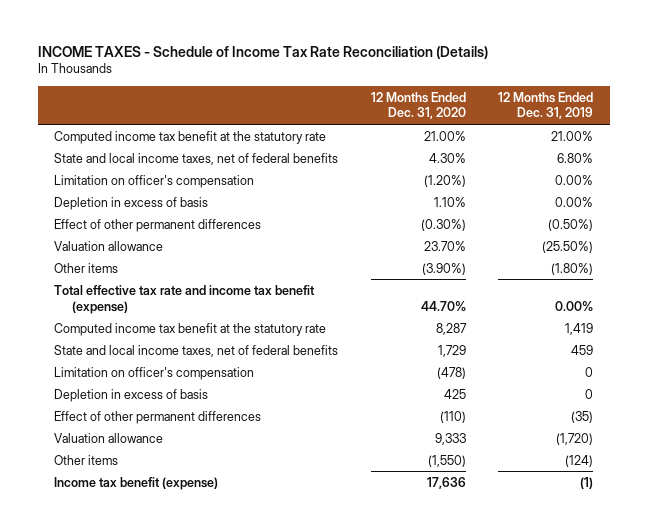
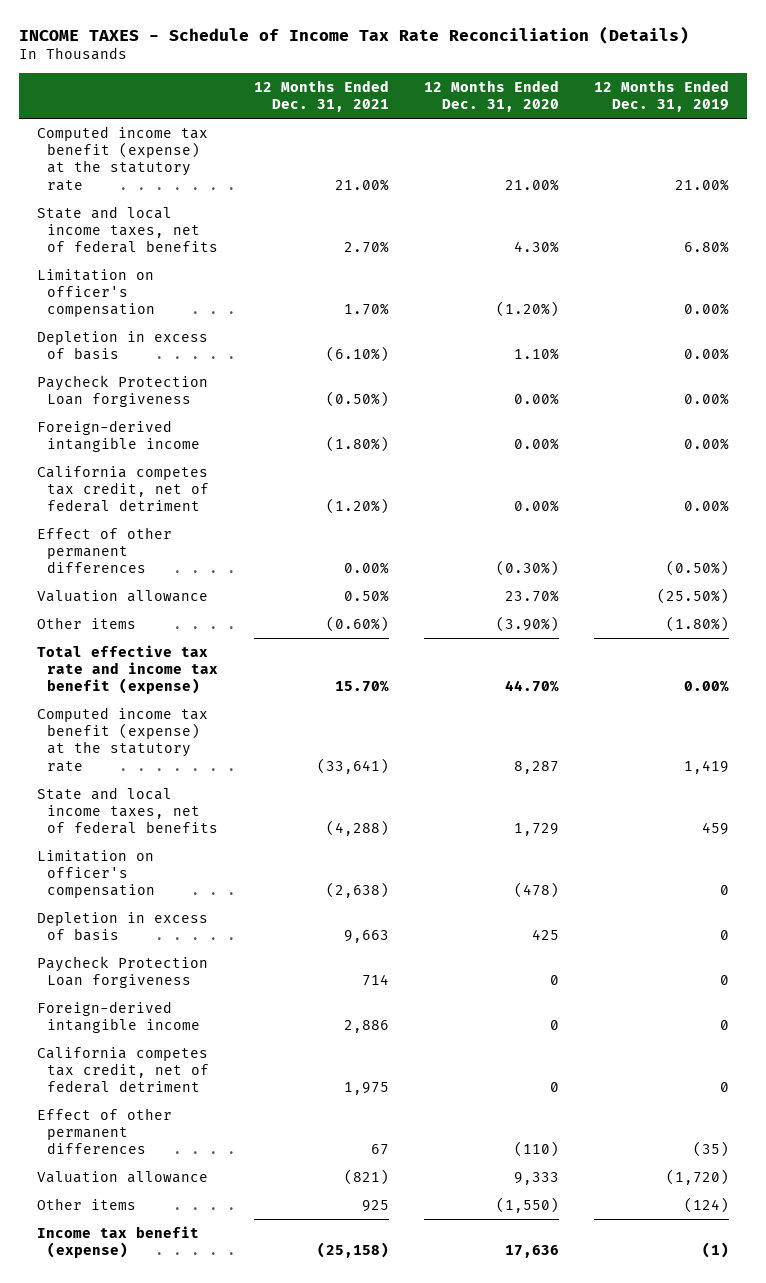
none -> [253,79,389,113] 12 Months Ended Dec. 31, 2021
[53,130,326,144] Computed income tax benefit at the statutory rate -> [36,125,208,191] Computed income tax benefit (expense) at the statutory rate
none -> [36,374,208,408] Paycheck Protection Loan forgiveness
none -> [36,419,201,453] Foreign-derived intangible income
none -> [36,465,210,513] California competes tax credit, net of federal detriment
[53,322,326,336] Computed income tax benefit at the statutory rate -> [36,706,208,772] Computed income tax benefit (expense) at the statutory rate
none -> [36,955,208,989] Paycheck Protection Loan forgiveness
none -> [36,1000,201,1034] Foreign-derived intangible income
none -> [36,1046,210,1094] California competes tax credit, net of federal detriment

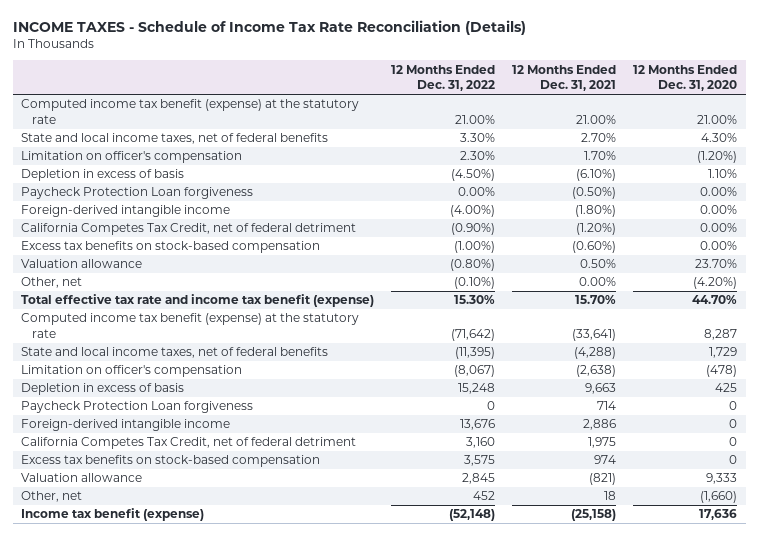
[593,79,729,113] 12 Months Ended Dec. 31, 2019 -> none
none -> [391,64,496,92] 12 Months Ended Dec. 31, 2022
[36,526,172,574] Effect of other permanent differences -> none
[36,465,210,513] California competes tax credit, net of federal detriment -> [21,223,357,236] California Competes Tax Credit, net of federal detriment
none -> [21,241,321,254] Excess tax benefits on stock-based compensation
[36,616,136,629] Other items -> [21,277,83,289] Other, net
[325,615,389,632] (0.60%) -> [579,277,617,287] 0.00%
[495,615,559,632] (3.90%) -> [693,277,738,290] (4.20%)
[36,1107,172,1155] Effect of other permanent differences -> none
[36,1046,210,1094] California competes tax credit, net of federal detriment -> [21,437,357,450] California Competes Tax Credit, net of federal detriment
none -> [21,455,321,468] Excess tax benefits on stock-based compensation
[36,1197,136,1210] Other items -> [21,491,83,503] Other, net
[361,1199,389,1212] 925 -> [604,491,617,501] 18
[495,1196,559,1213] (1,550) -> [700,491,738,504] (1,660)

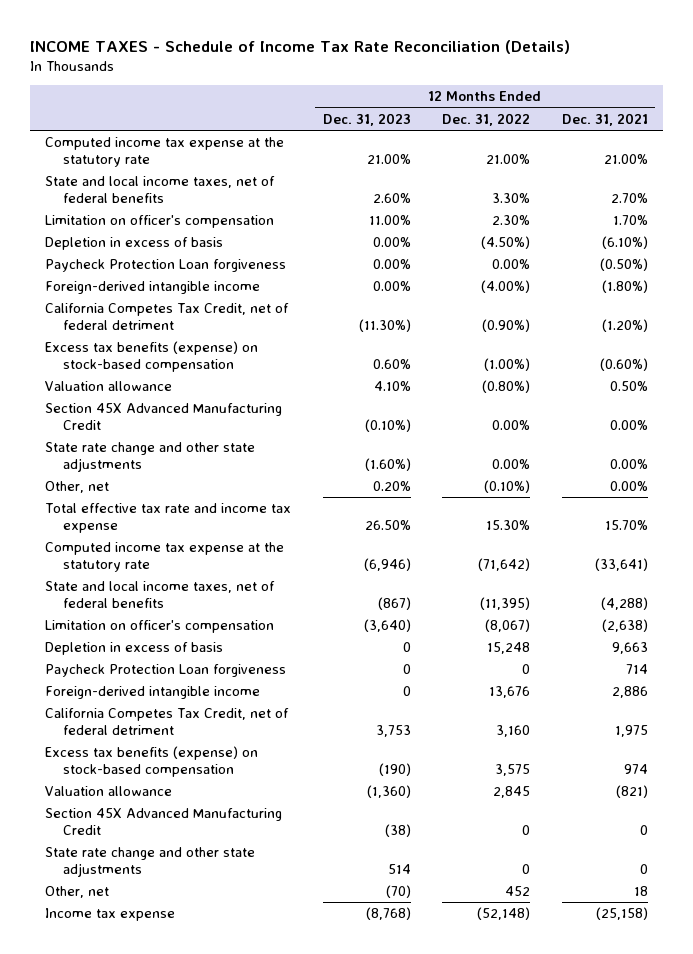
[633,64,738,92] 12 Months Ended Dec. 31, 2020 -> none
none -> [322,112,411,126] Dec. 31, 2023
[21,99,360,124] Computed income tax benefit (expense) at the statutory rate -> [45,137,285,167] Computed income tax expense at the statutory rate
[21,241,321,254] Excess tax benefits on stock-based compensation -> [45,341,259,372] Excess tax benefits (expense) on stock-based compensation
none -> [45,403,283,430] Section 45X Advanced Manufacturing Credit
none -> [45,442,256,472] State rate change and other state adjustments
[21,294,375,308] Total effective tax rate and income tax benefit (expense) -> [45,503,292,533] Total effective tax rate and income tax expense
[21,313,360,338] Computed income tax benefit (expense) at the statutory rate -> [45,542,285,572] Computed income tax expense at the statutory rate
[21,455,321,468] Excess tax benefits on stock-based compensation -> [45,746,259,777] Excess tax benefits (expense) on stock-based compensation
none -> [45,808,283,835] Section 45X Advanced Manufacturing Credit
none -> [45,847,256,877] State rate change and other state adjustments
[21,508,205,522] Income tax benefit (expense) -> [45,908,176,922] Income tax expense

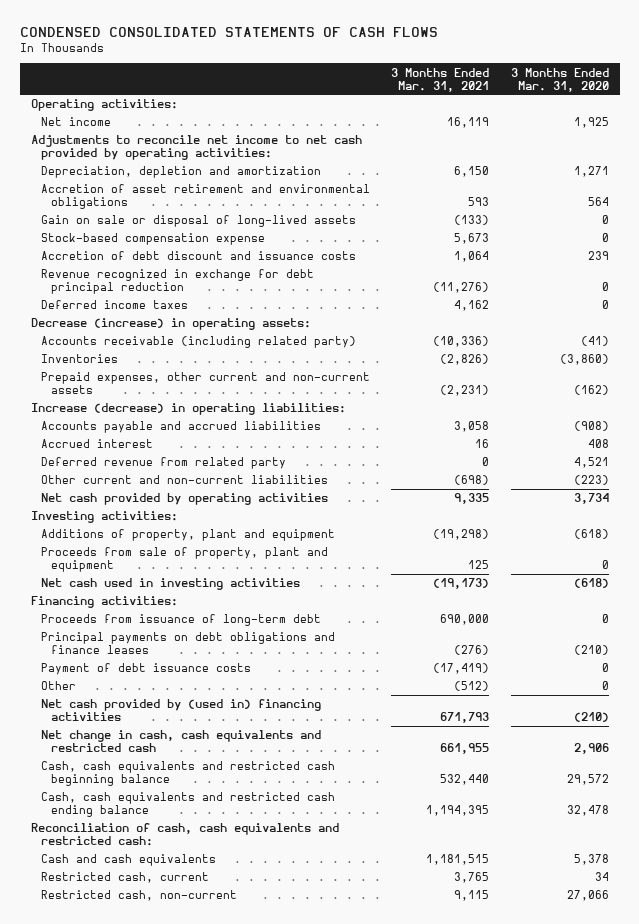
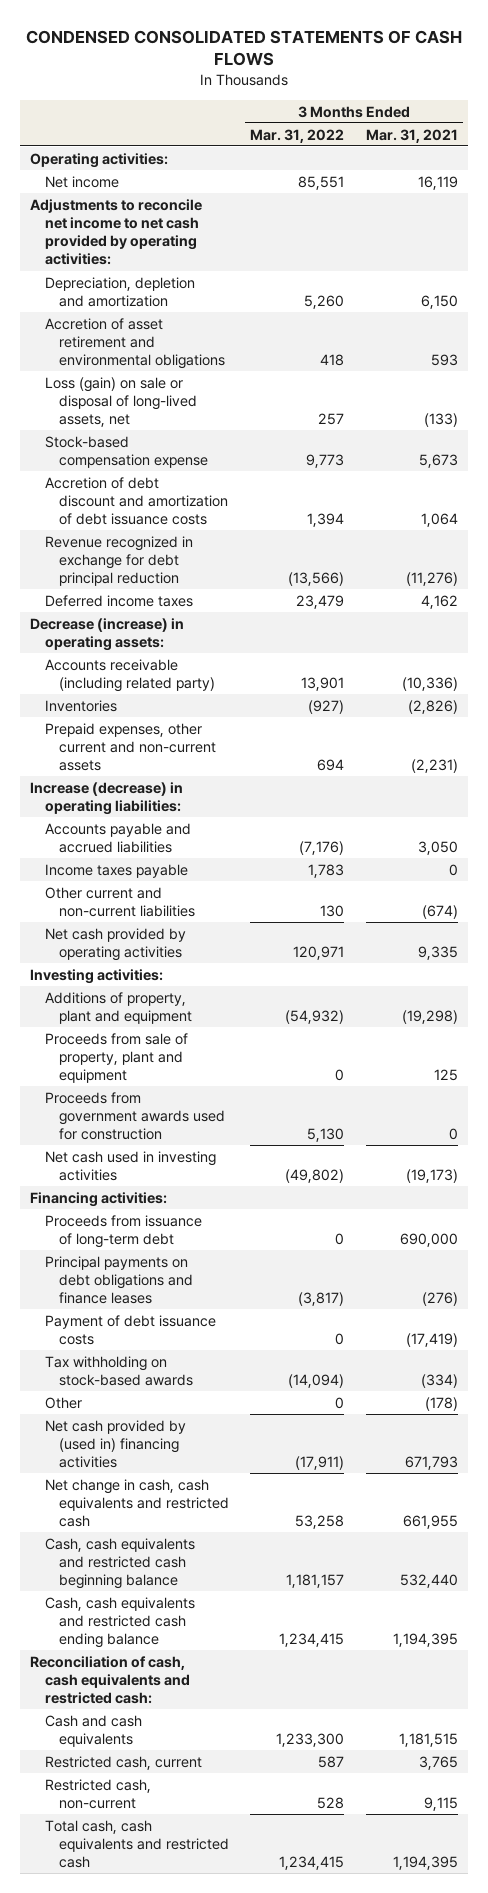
[510,67,609,92] 3 Months Ended Mar. 31, 2020 -> none
none -> [250,128,345,143] Mar. 31, 2022
[40,215,356,228] Gain on sale or disposal of long-lived assets -> [44,376,197,428] Loss (gain) on sale or disposal of long-lived assets, net
[40,251,356,261] Accretion of debt discount and issuance costs -> [44,476,228,526] Accretion of debt discount and amortization of debt issuance costs
[40,439,153,449] Accrued interest -> none
[40,457,286,470] Deferred revenue from related party -> none
[454,421,490,433] 3,058 -> [417,840,458,855] 3,050
none -> [44,863,188,878] Income taxes payable
[454,475,490,486] (698) -> [421,904,458,919] (674)
none -> [44,1091,225,1141] Proceeds from government awards used for construction
none -> [44,1355,193,1386] Tax withholding on stock-based awards
[454,681,490,692] (512) -> [424,1396,458,1411] (178)
none -> [44,1819,229,1869] Total cash, cash equivalents and restricted cash

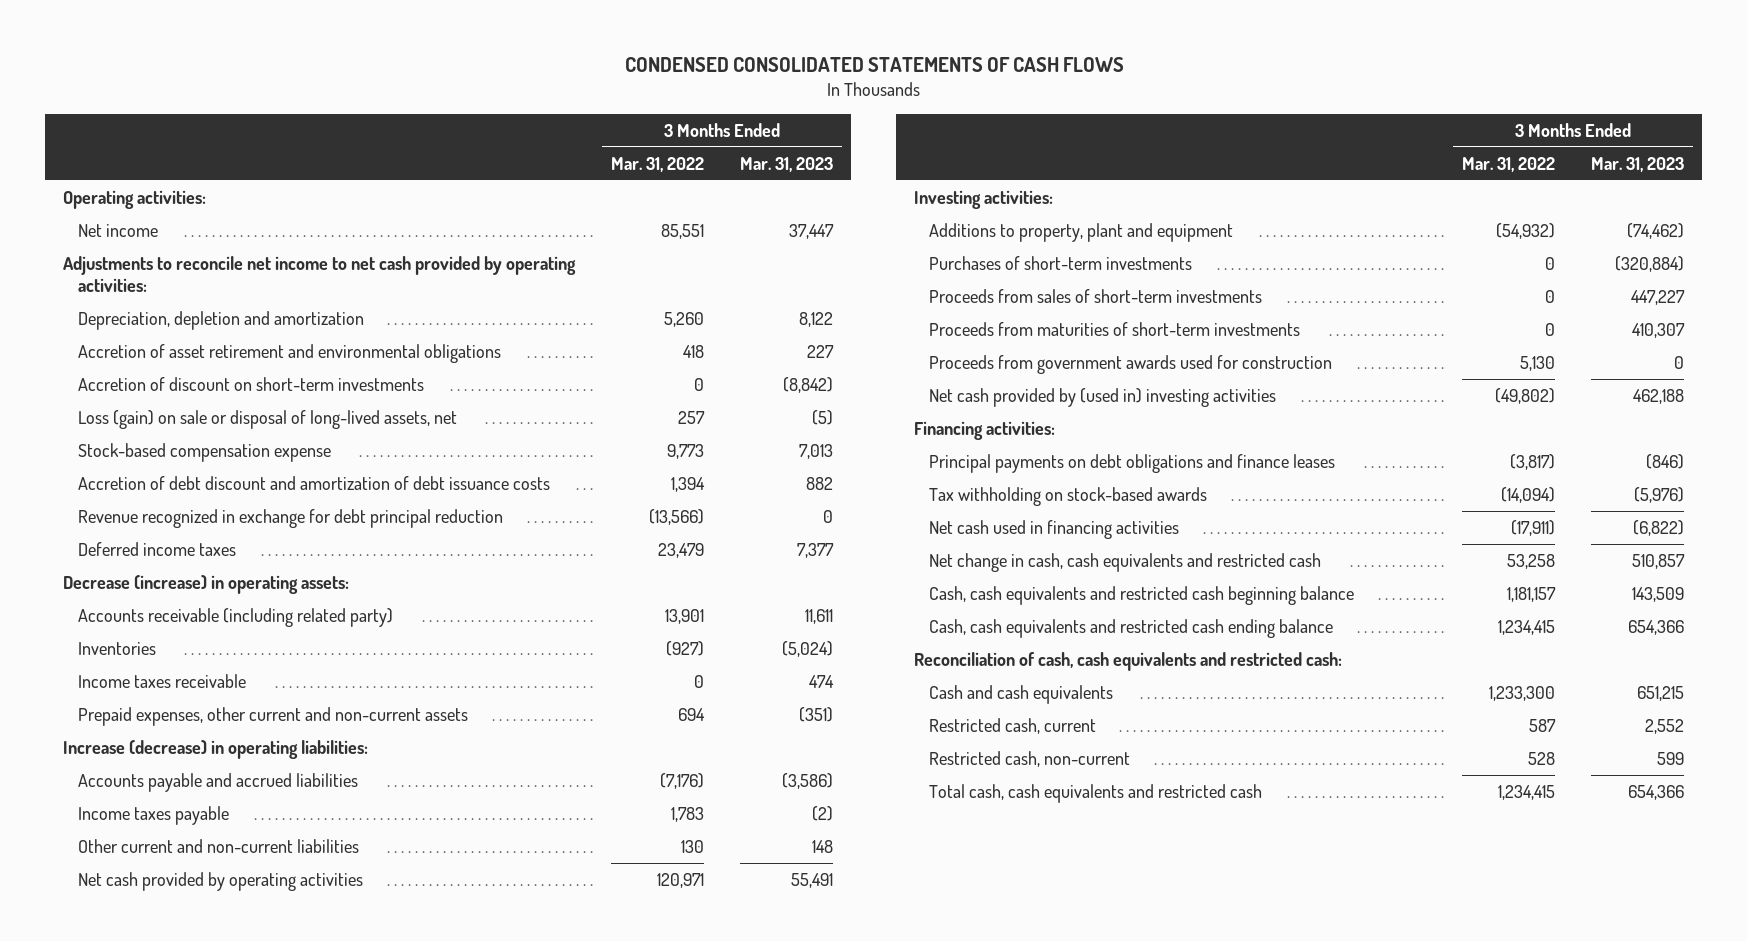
[365,128,458,143] Mar. 31, 2021 -> none
none -> [740,156,834,172] Mar. 31, 2023
none -> [77,376,424,391] Accretion of discount on short-term investments
none -> [77,673,246,688] Income taxes receivable
[44,1032,188,1084] Proceeds from sale of property, plant and equipment -> none
[44,991,192,1024] Additions of property, plant and equipment -> [929,222,1234,242] Additions to property, plant and equipment
none -> [929,255,1193,270] Purchases of short-term investments
none -> [929,288,1263,303] Proceeds from sales of short-term investments
none -> [929,321,1301,336] Proceeds from maturities of short-term investments
[44,1150,216,1181] Net cash used in investing activities -> [929,387,1277,407] Net cash provided by (used in) investing activities
[44,1214,202,1248] Proceeds from issuance of long-term debt -> none
[44,1314,216,1345] Payment of debt issuance costs -> none
[44,1396,82,1409] Other -> none
[44,1419,186,1469] Net cash provided by (used in) financing activities -> [929,519,1180,539] Net cash used in financing activities

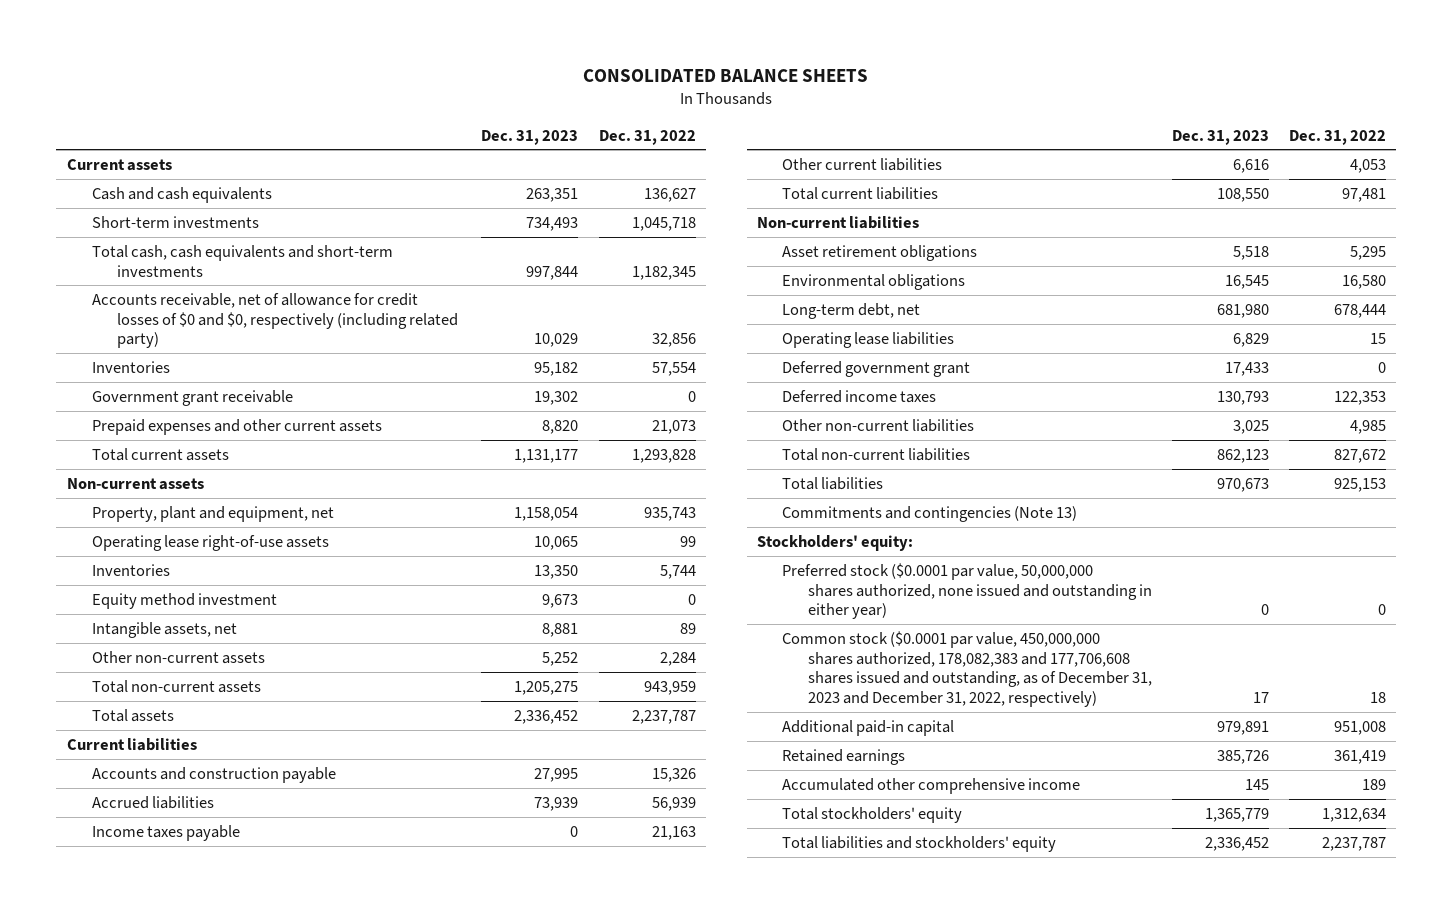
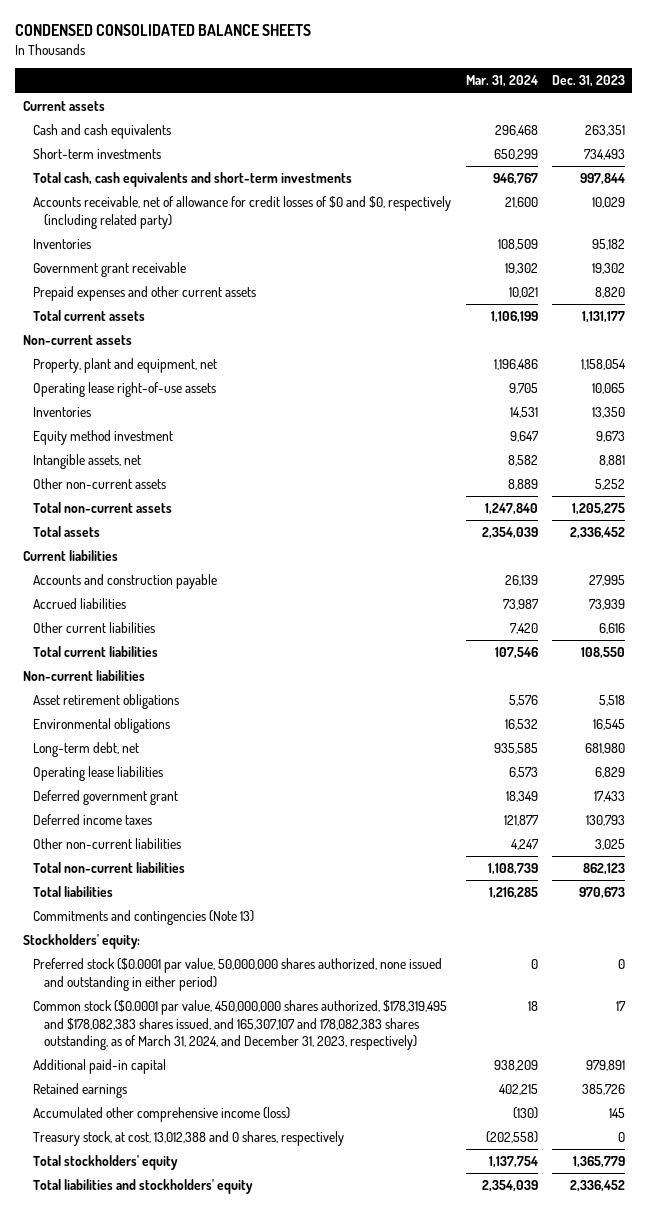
[583,69,869,83] CONSOLIDATED BALANCE SHEETS -> [15,24,312,37] CONDENSED CONSOLIDATED BALANCE SHEETS
[598,129,696,145] Dec. 31, 2022 -> none
none -> [465,75,538,88] Mar. 31, 2024
[91,824,240,841] Income taxes payable -> none
[782,562,1152,620] Preferred stock ($0.0001 par value, 50,000,000 shares authorized, none issued and outstanding in either year) -> [33,958,443,991] Preferred stock ($0.0001 par value, 50,000,000 shares authorized, none issued and outstanding in either period)
[782,630,1152,708] Common stock ($0.0001 par value, 450,000,000 shares authorized, 178,082,383 and 177,706,608 shares issued and outstanding, as of December 31, 2023 and December 31, 2022, respectively) -> [33,1000,448,1051] Common stock ($0.0001 par value, 450,000,000 shares authorized, $178,319,495 and $178,082,383 shares issued, and 165,307,107 and 178,082,383 shares outstanding, as of March 31, 2024, and December 31, 2023, respectively)
[782,777,1081,794] Accumulated other comprehensive income -> [33,1107,291,1123] Accumulated other comprehensive income (loss)
none -> [33,1131,345,1147] Treasury stock, at cost, 13,012,388 and 0 shares, respectively

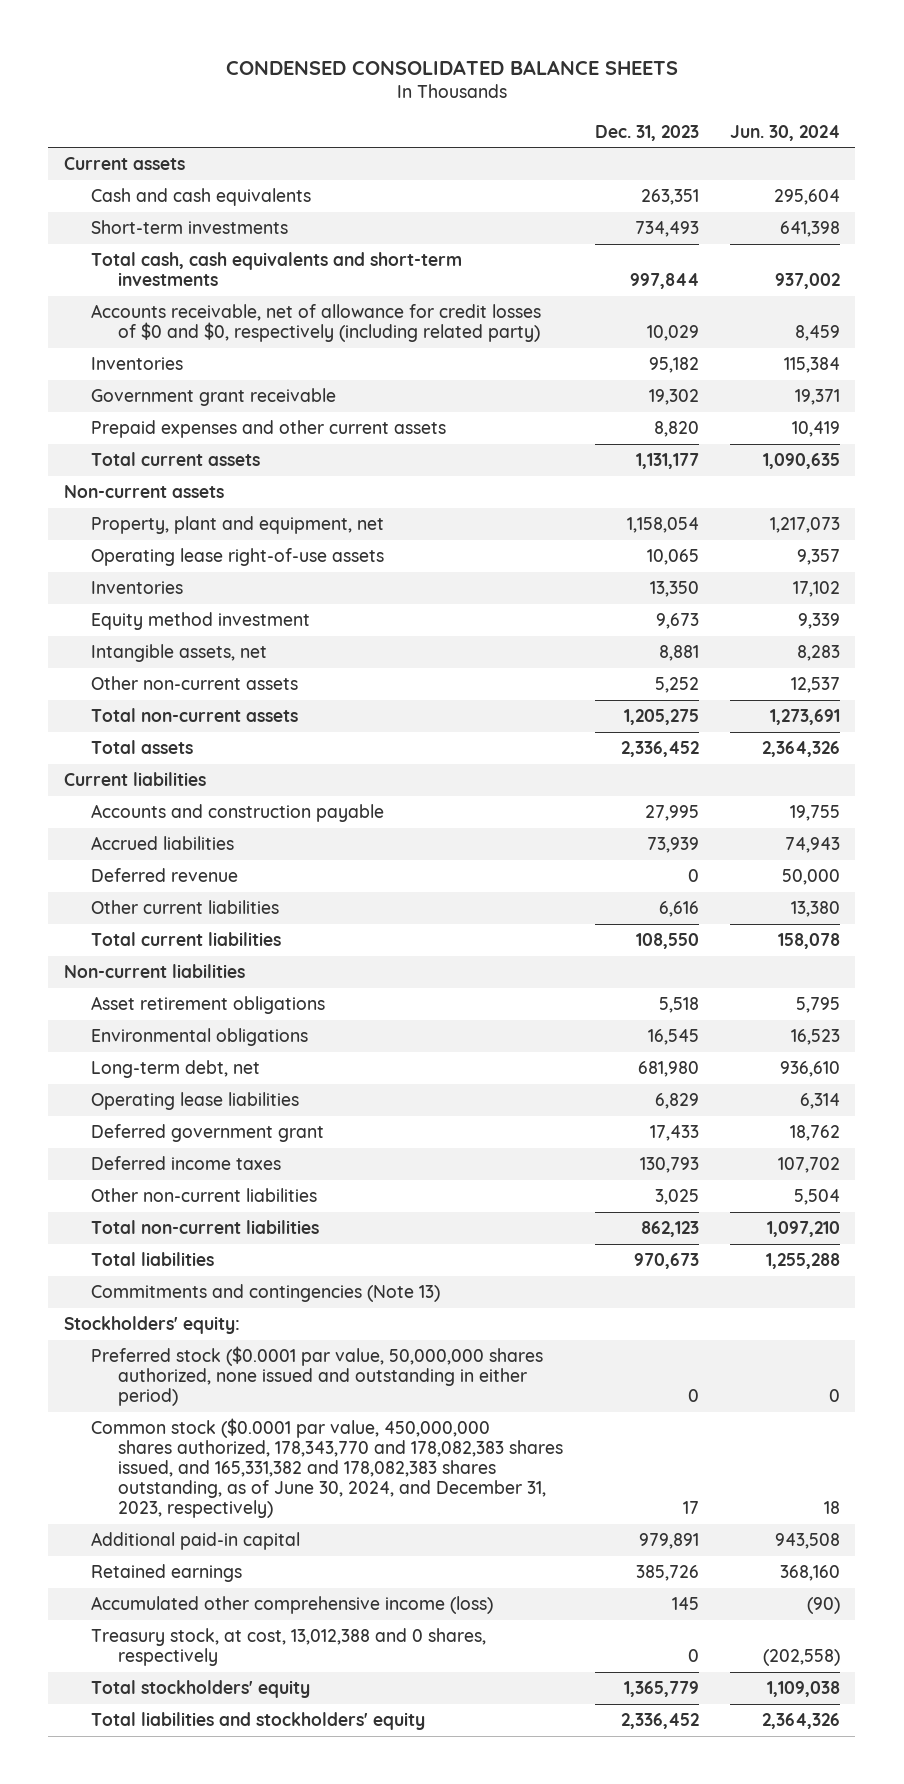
[465,75,538,88] Mar. 31, 2024 -> none
none -> [729,124,840,141] Jun. 30, 2024
none -> [91,867,239,882] Deferred revenue
[33,1000,448,1051] Common stock ($0.0001 par value, 450,000,000 shares authorized, $178,319,495 and $178,082,383 shares issued, and 165,307,107 and 178,082,383 shares outstanding, as of March 31, 2024, and December 31, 2023, respectively) -> [91,1417,564,1519] Common stock ($0.0001 par value, 450,000,000 shares authorized, 178,343,770 and 178,082,383 shares issued, and 165,331,382 and 178,082,383 shares outstanding, as of June 30, 2024, and December 31, 2023, respectively)

